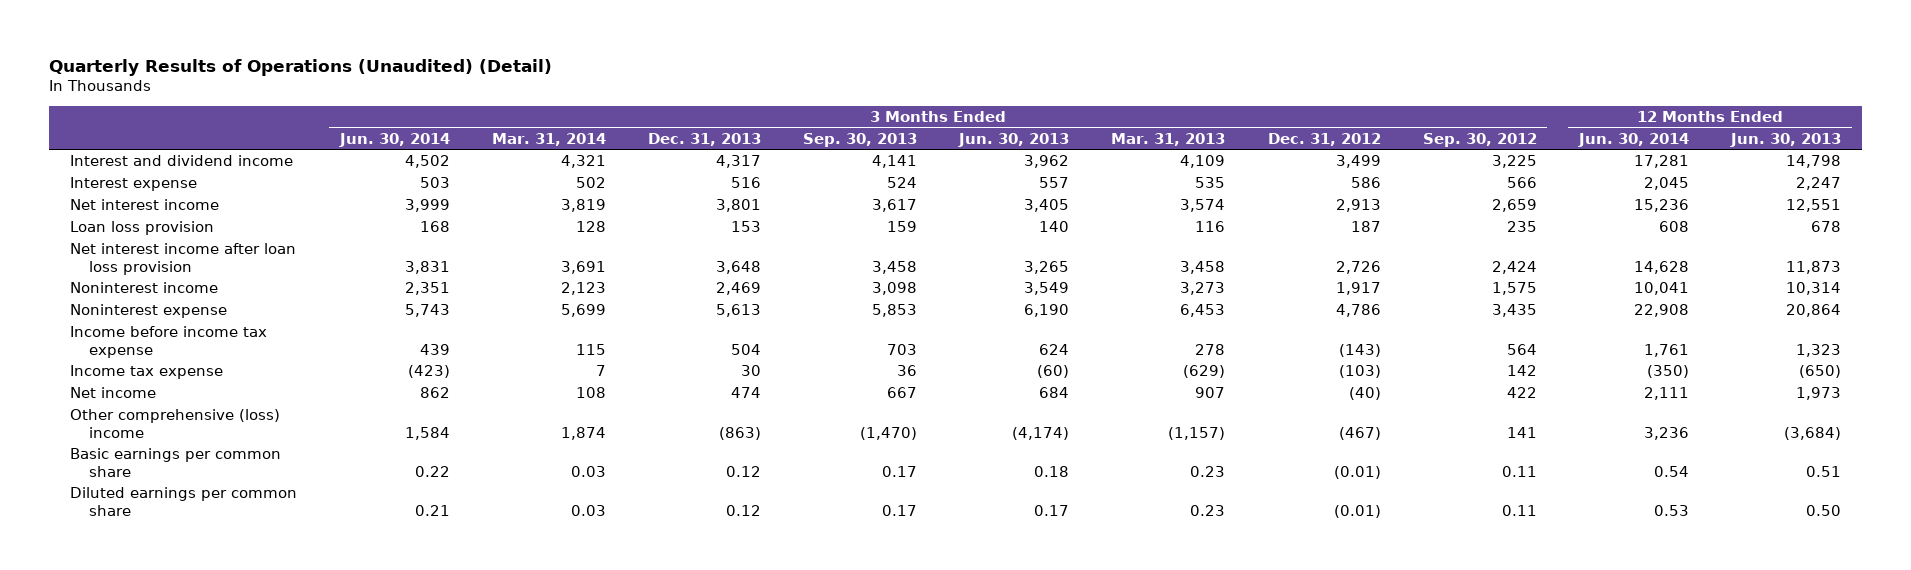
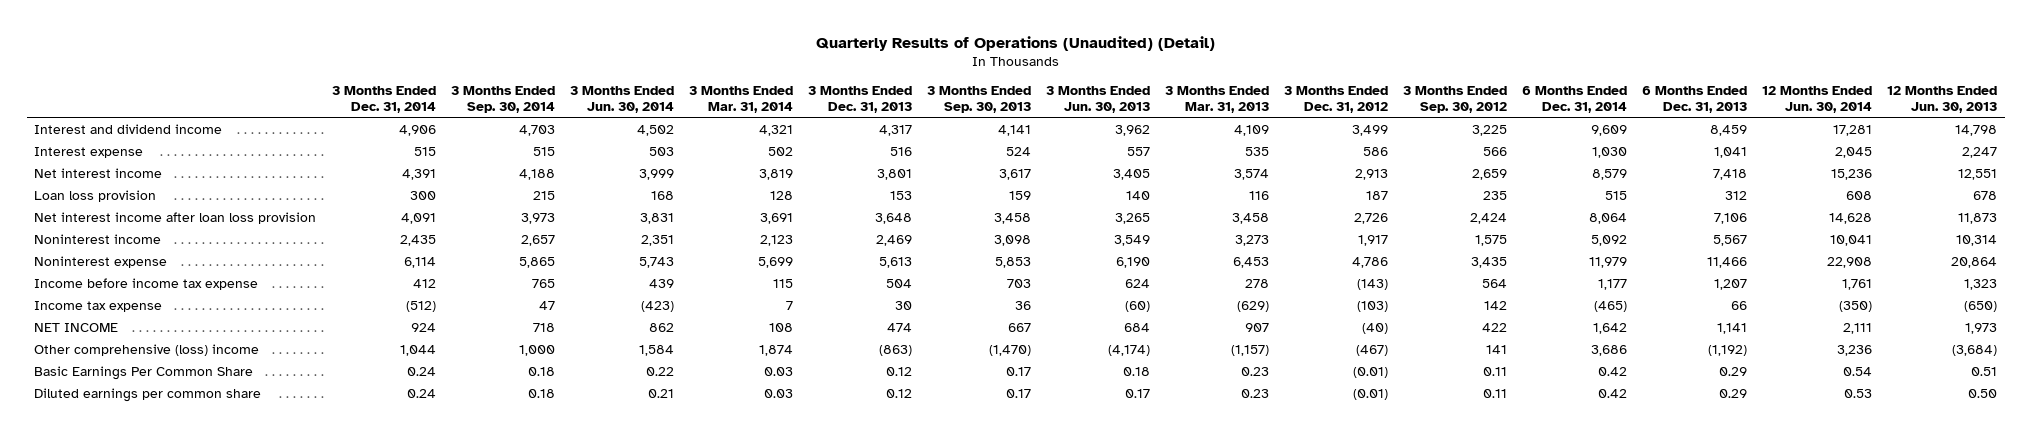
none -> [331,85,436,113] 3 Months Ended Dec. 31, 2014
none -> [450,85,555,113] 3 Months Ended Sep. 30, 2014
none -> [1522,85,1628,113] 6 Months Ended Dec. 31, 2014
none -> [1642,85,1748,113] 6 Months Ended Dec. 31, 2013
[70,387,157,399] Net income -> [34,322,119,332] NET INCOME
[70,448,282,477] Basic earnings per common share -> [34,365,254,380] Basic Earnings Per Common Share

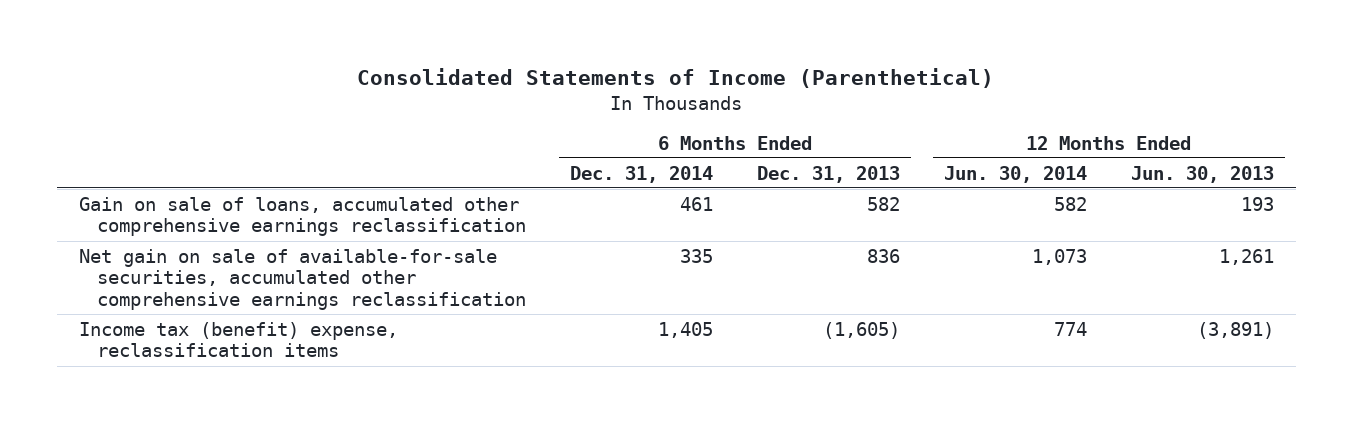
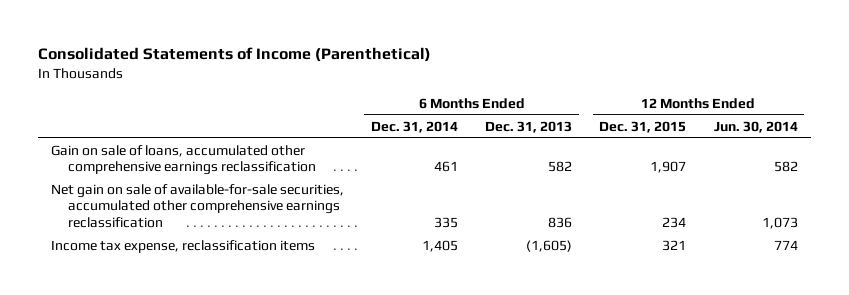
[1130,165,1274,183] Jun. 30, 2013 -> none
none -> [599,120,687,133] Dec. 31, 2015
[78,321,398,358] Income tax (benefit) expense, reclassification items -> [51,239,316,253] Income tax expense, reclassification items

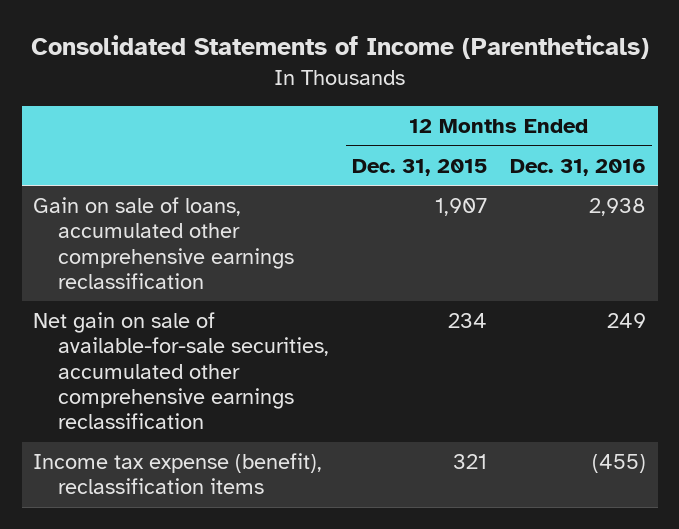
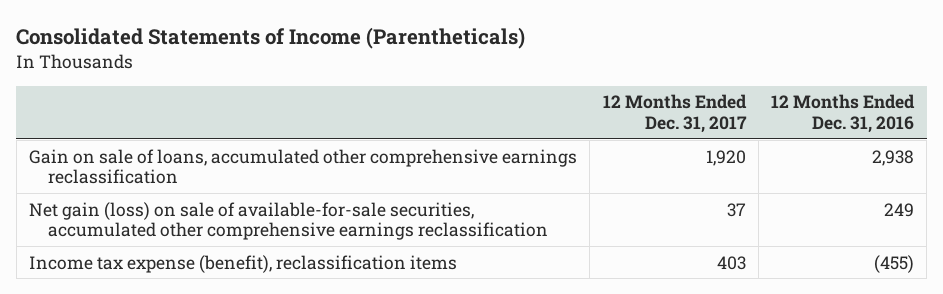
[351,158,487,176] Dec. 31, 2015 -> none
none -> [602,94,747,133] 12 Months Ended Dec. 31, 2017
[33,312,329,430] Net gain on sale of available-for-sale securities, accumulated other comprehensive earnings reclassification -> [29,201,549,241] Net gain (loss) on sale of available-for-sale securities, accumulated other comprehensive earnings reclassification

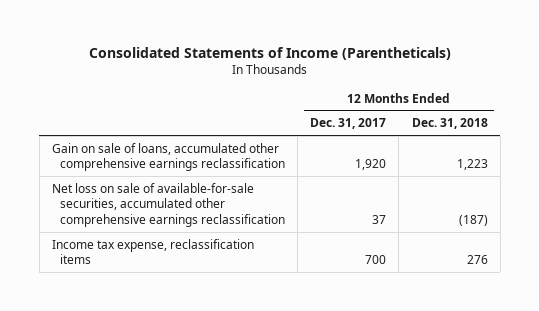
[770,94,915,133] 12 Months Ended Dec. 31, 2016 -> none
none -> [411,118,488,130] Dec. 31, 2018
[29,201,549,241] Net gain (loss) on sale of available-for-sale securities, accumulated other comprehensive earnings reclassification -> [51,182,286,227] Net loss on sale of available-for-sale securities, accumulated other comprehensive earnings reclassification
[29,254,458,273] Income tax expense (benefit), reclassification items -> [51,238,254,265] Income tax expense, reclassification items
[716,255,746,270] 403 -> [365,255,387,265] 700

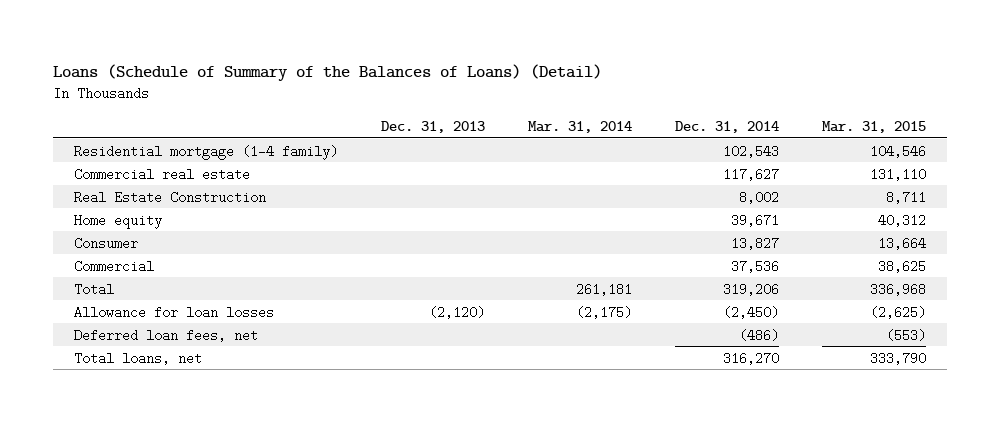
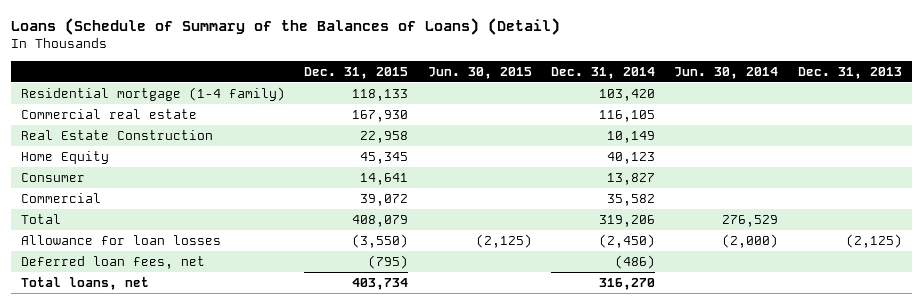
[528,120,633,133] Mar. 31, 2014 -> none
[821,120,926,133] Mar. 31, 2015 -> none
none -> [304,66,409,79] Dec. 31, 2015
none -> [427,66,532,79] Jun. 30, 2015
none -> [674,66,779,79] Jun. 30, 2014
[723,144,780,158] 102,543 -> [598,88,655,101] 103,420
[723,167,780,181] 117,627 -> [598,109,655,122] 116,105
[739,190,780,204] 8,002 -> [606,130,655,143] 10,149
[74,213,163,229] Home equity -> [20,150,109,164] Home Equity
[731,213,780,227] 39,671 -> [606,151,655,164] 40,123
[731,259,780,273] 37,536 -> [606,193,655,206] 35,582
[429,305,486,319] (2,120) -> [845,233,902,248] (2,125)

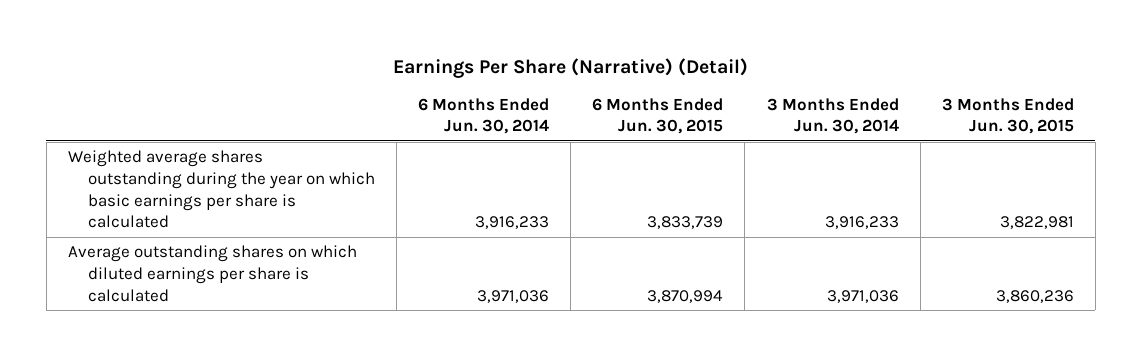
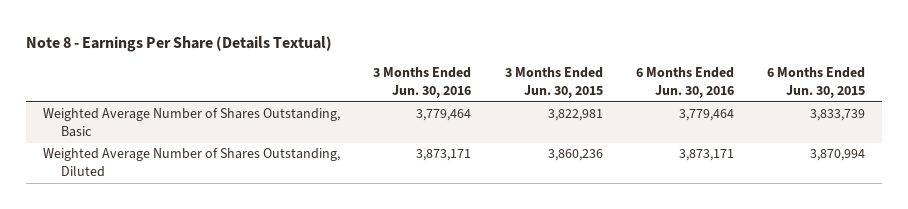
[392,57,748,78] Earnings Per Share (Narrative) (Detail) -> [25,35,332,52] Note 8 - Earnings Per Share (Details Textual)
[418,97,550,135] 6 Months Ended Jun. 30, 2014 -> none
[766,97,899,135] 3 Months Ended Jun. 30, 2014 -> none
none -> [373,67,472,99] 3 Months Ended Jun. 30, 2016
none -> [636,67,735,99] 6 Months Ended Jun. 30, 2016
[67,150,375,229] Weighted average shares outstanding during the year on which basic earnings per share is calculated -> [42,108,340,138] Weighted Average Number of Shares Outstanding, Basic
[67,245,357,302] Average outstanding shares on which diluted earnings per share is calculated -> [42,148,340,178] Weighted Average Number of Shares Outstanding, Diluted

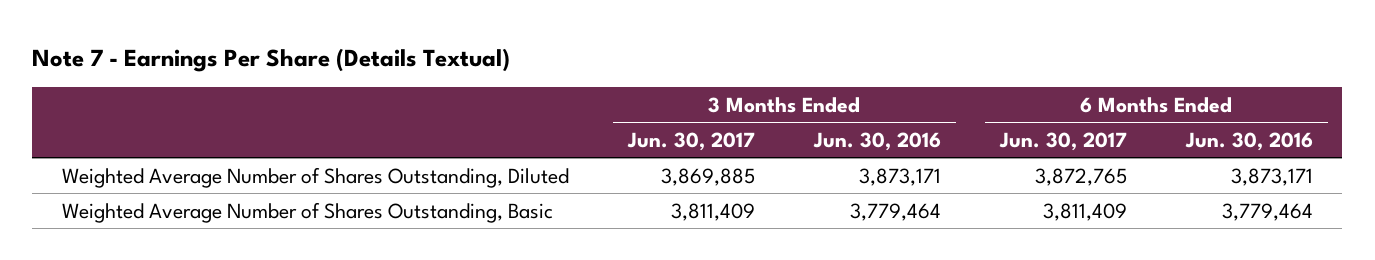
[25,35,332,52] Note 8 - Earnings Per Share (Details Textual) -> [32,47,511,72] Note 7 - Earnings Per Share (Details Textual)
[504,67,603,99] 3 Months Ended Jun. 30, 2015 -> none
[767,67,866,99] 6 Months Ended Jun. 30, 2015 -> none
none -> [626,131,755,151] Jun. 30, 2017
none -> [998,131,1127,151] Jun. 30, 2017
[42,108,340,138] Weighted Average Number of Shares Outstanding, Basic -> [61,201,553,223] Weighted Average Number of Shares Outstanding, Basic

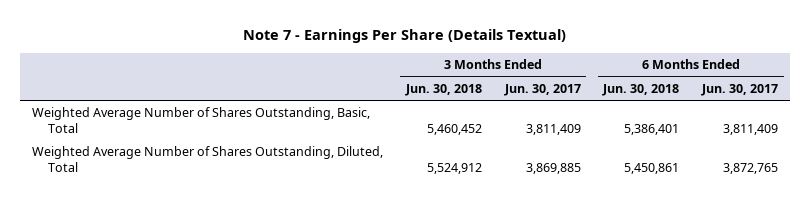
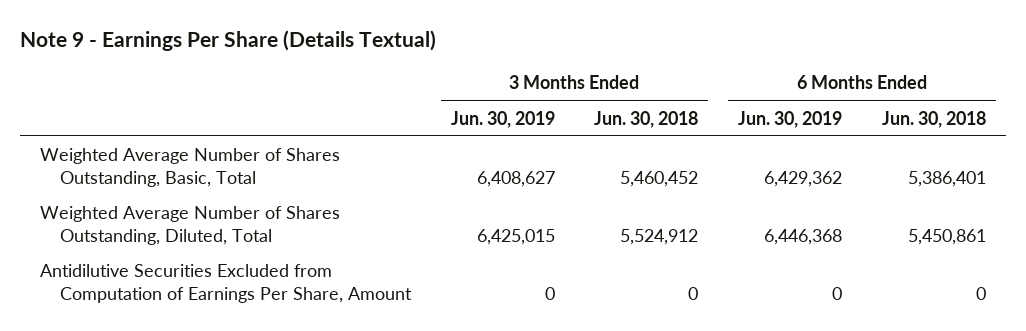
[243,28,567,43] Note 7 - Earnings Per Share (Details Textual) -> [19,30,436,52] Note 9 - Earnings Per Share (Details Textual)
[503,83,581,96] Jun. 30, 2017 -> none
[701,83,779,96] Jun. 30, 2017 -> none
none -> [450,110,555,128] Jun. 30, 2019
none -> [738,110,843,128] Jun. 30, 2019
none -> [39,264,412,303] Antidilutive Securities Excluded from Computation of Earnings Per Share, Amount

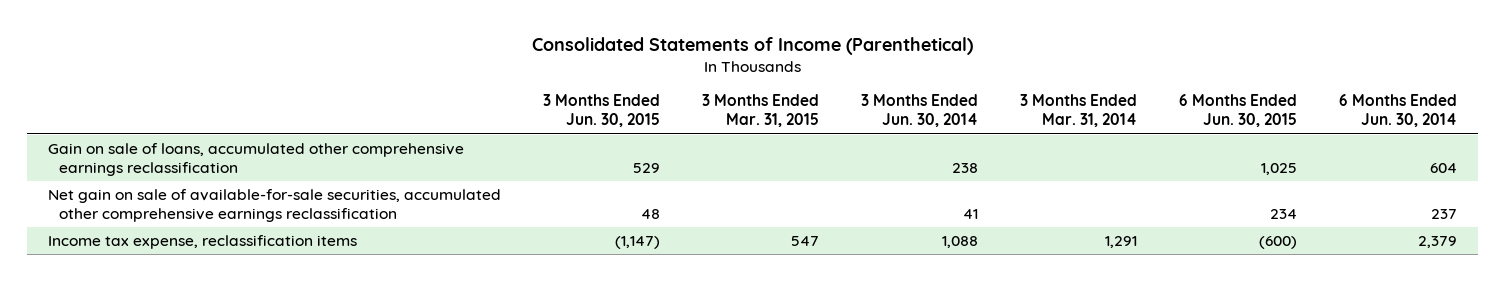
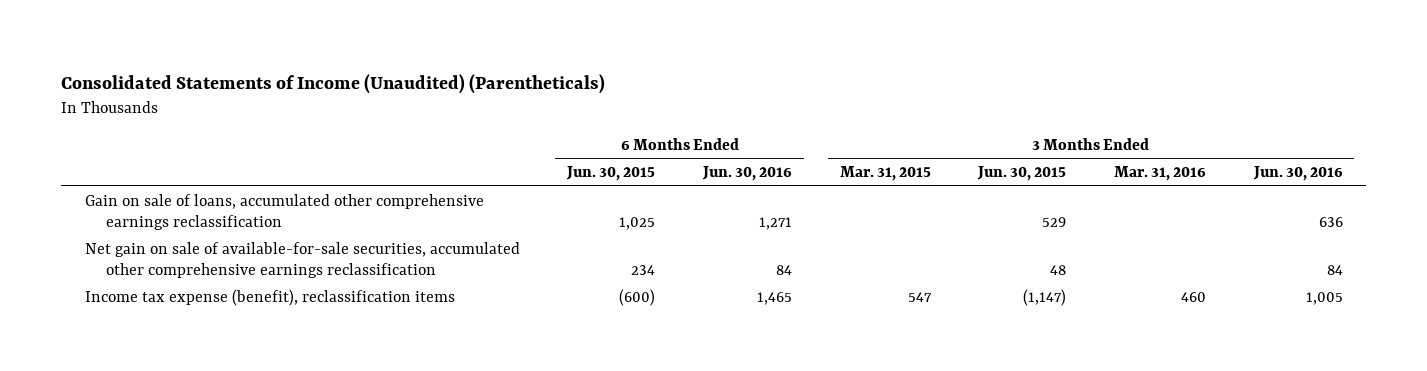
[531,36,973,55] Consolidated Statements of Income (Parenthetical) -> [60,73,605,94] Consolidated Statements of Income (Unaudited) (Parentheticals)
[861,94,979,128] 3 Months Ended Jun. 30, 2014 -> none
[1020,94,1138,128] 3 Months Ended Mar. 31, 2014 -> none
[1339,94,1458,128] 6 Months Ended Jun. 30, 2014 -> none
none -> [701,166,792,182] Jun. 30, 2016
none -> [1113,166,1206,182] Mar. 31, 2016
none -> [1252,166,1343,182] Jun. 30, 2016
[47,235,357,250] Income tax expense, reclassification items -> [84,288,455,306] Income tax expense (benefit), reclassification items

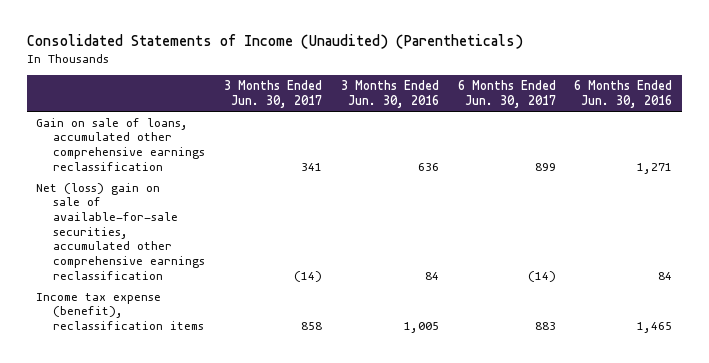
[566,166,656,182] Jun. 30, 2015 -> none
[839,166,931,182] Mar. 31, 2015 -> none
[977,166,1067,182] Jun. 30, 2015 -> none
[1113,166,1206,182] Mar. 31, 2016 -> none
none -> [223,80,322,108] 3 Months Ended Jun. 30, 2017
none -> [457,80,556,108] 6 Months Ended Jun. 30, 2017
[84,241,520,278] Net gain on sale of available-for-sale securities, accumulated other comprehensive earnings reclassification -> [36,182,206,280] Net (loss) gain on sale of available-for-sale securities, accumulated other comprehensive earnings reclassification

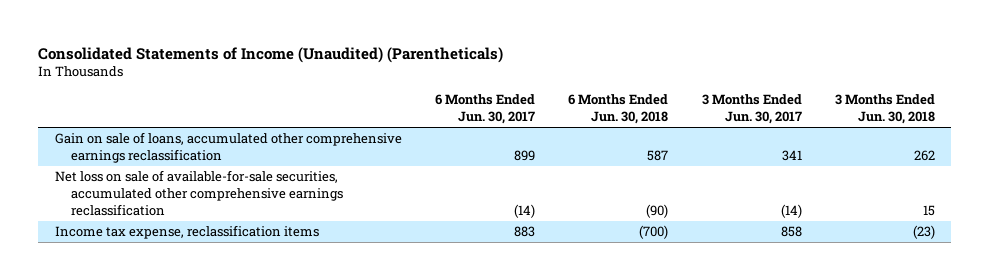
[340,80,439,108] 3 Months Ended Jun. 30, 2016 -> none
[574,80,673,108] 6 Months Ended Jun. 30, 2016 -> none
none -> [568,94,669,125] 6 Months Ended Jun. 30, 2018
none -> [834,94,935,125] 3 Months Ended Jun. 30, 2018
[36,182,206,280] Net (loss) gain on sale of available-for-sale securities, accumulated other comprehensive earnings reclassification -> [54,170,344,216] Net loss on sale of available-for-sale securities, accumulated other comprehensive earnings reclassification
[36,292,205,331] Income tax expense (benefit), reclassification items -> [54,225,319,240] Income tax expense, reclassification items

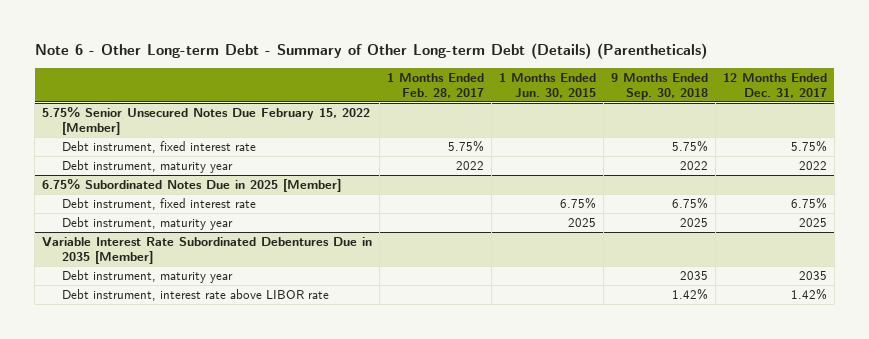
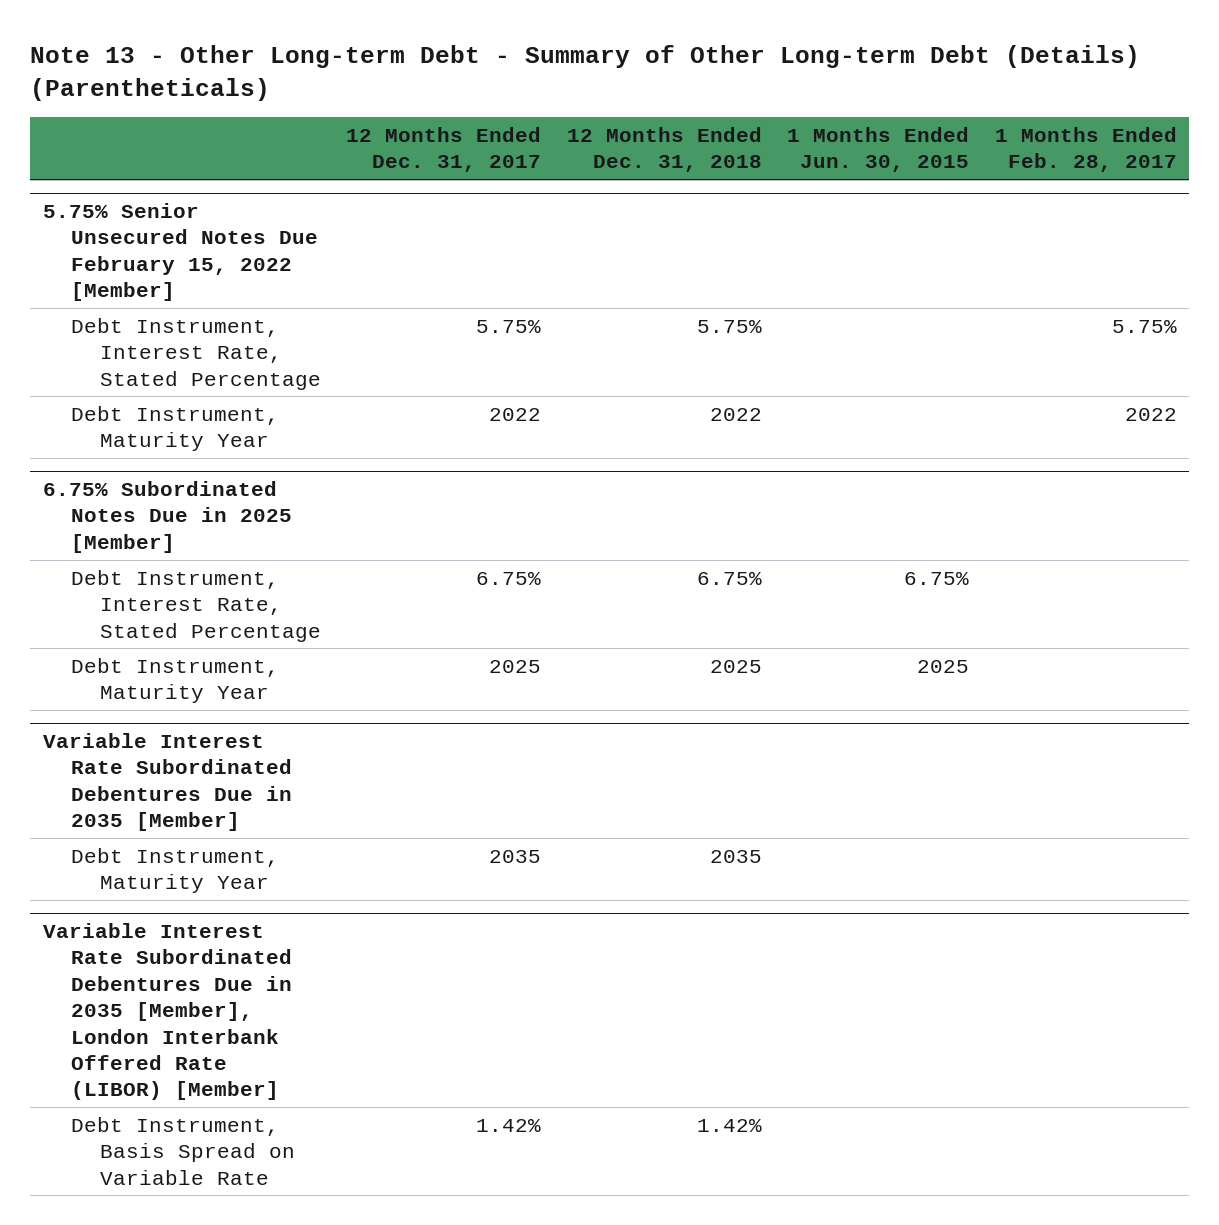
[34,42,707,59] Note 6 - Other Long-term Debt - Summary of Other Long-term Debt (Details) (Parentheticals) -> [30,45,1141,101] Note 13 - Other Long-term Debt - Summary of Other Long-term Debt (Details) (Parentheticals)
[610,72,708,100] 9 Months Ended Sep. 30, 2018 -> none
none -> [566,126,762,173] 12 Months Ended Dec. 31, 2018
[61,140,256,153] Debt instrument, fixed interest rate -> [71,317,322,390] Debt Instrument, Interest Rate, Stated Percentage
[61,159,233,173] Debt instrument, maturity year -> [71,405,280,452] Debt Instrument, Maturity Year
[61,197,256,210] Debt instrument, fixed interest rate -> [71,569,322,642] Debt Instrument, Interest Rate, Stated Percentage
[61,216,233,230] Debt instrument, maturity year -> [71,657,280,704] Debt Instrument, Maturity Year
[61,269,233,283] Debt instrument, maturity year -> [71,847,280,894] Debt Instrument, Maturity Year
none -> [42,922,293,1101] Variable Interest Rate Subordinated Debentures Due in 2035 [Member], London Interbank Offered Rate (LIBOR) [Member]
[61,288,329,301] Debt instrument, interest rate above LIBOR rate -> [71,1116,296,1185] Debt Instrument, Basis Spread on Variable Rate

